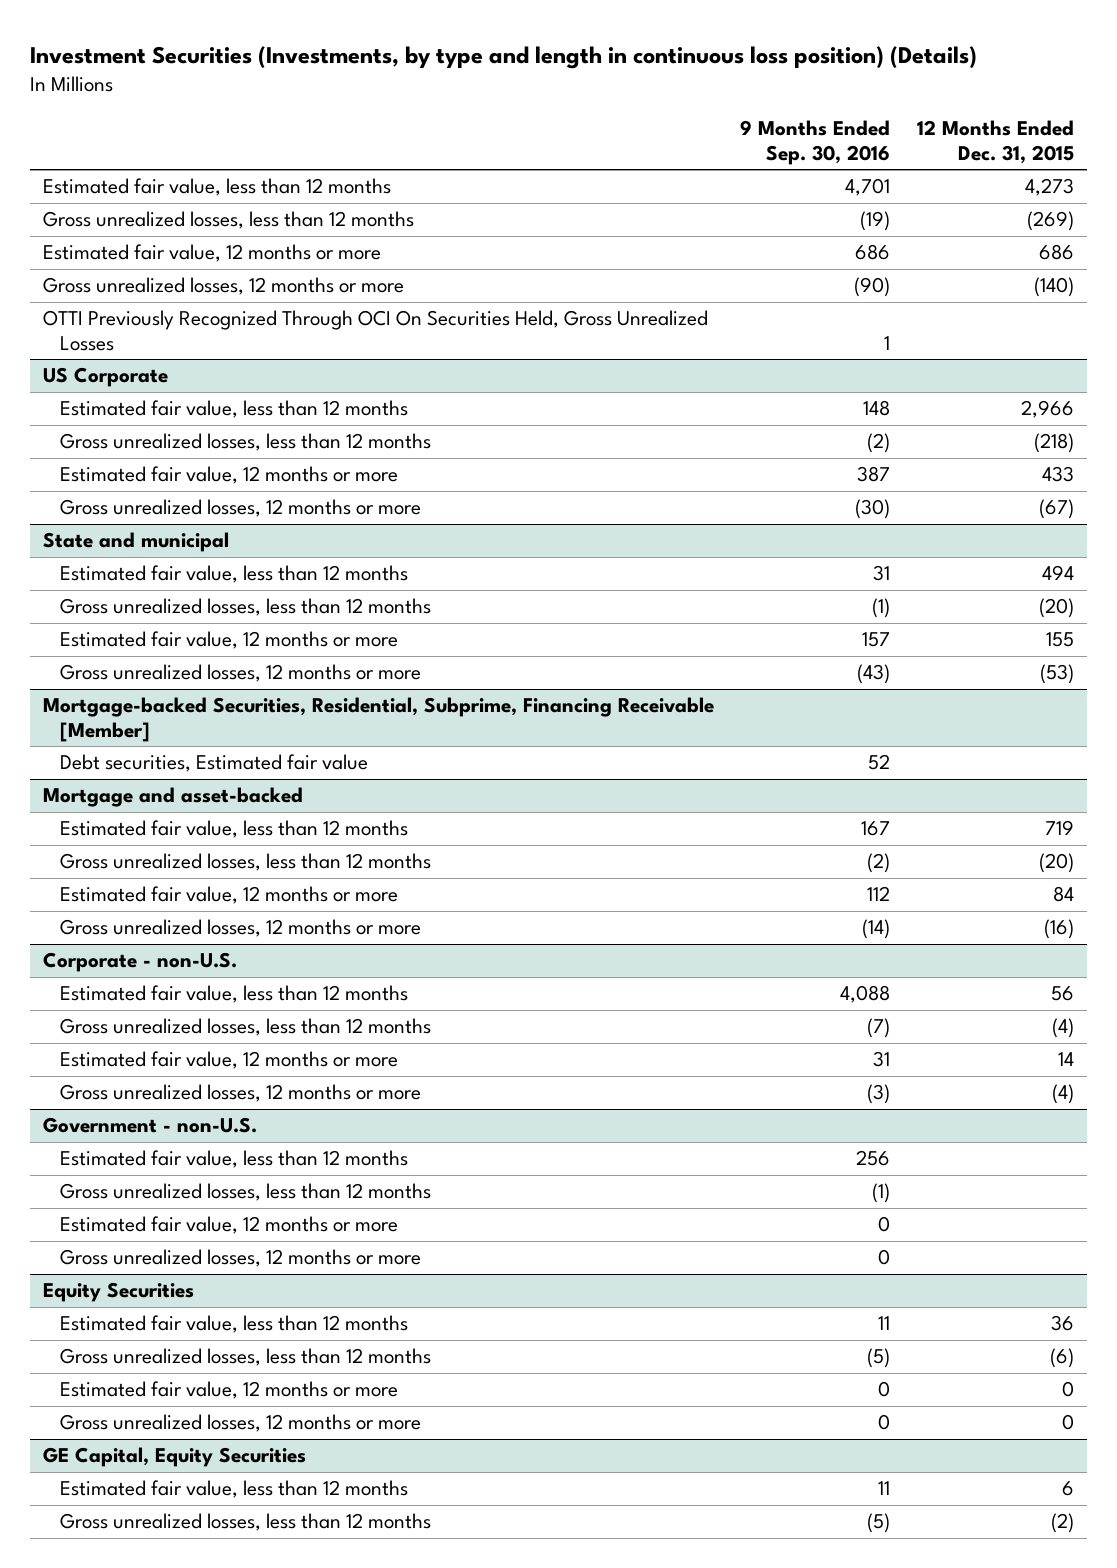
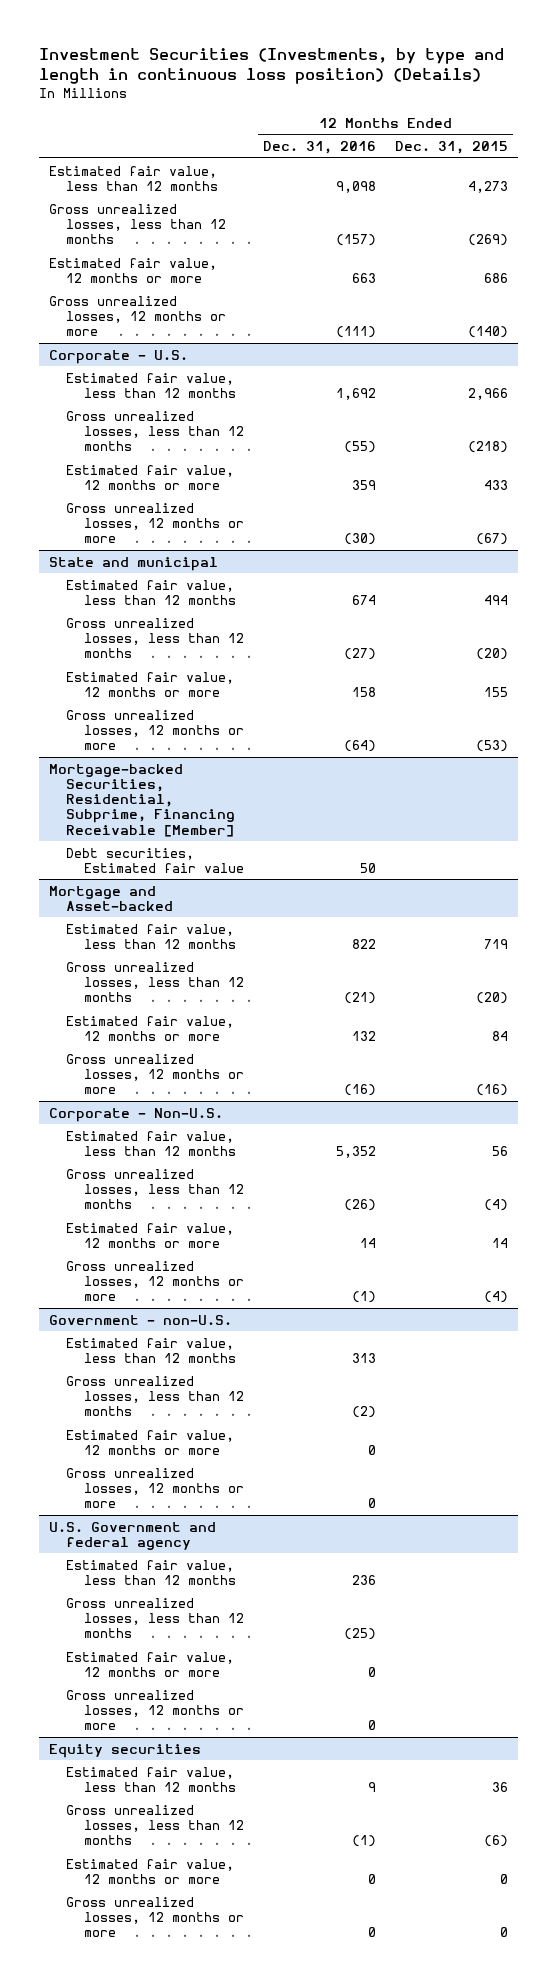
[740,120,891,166] 9 Months Ended Sep. 30, 2016 -> none
none -> [263,141,377,155] Dec. 31, 2016
[43,310,709,351] OTTI Previously Recognized Through OCI On Securities Held, Gross Unrealized Losses -> none
[43,367,169,388] US Corporate -> [49,349,189,364] Corporate - U.S.
[43,787,304,808] Mortgage and asset-backed -> [49,885,174,911] Mortgage and Asset-backed
[43,952,238,973] Corporate - non-U.S. -> [49,1107,224,1122] Corporate - Non-U.S.
none -> [49,1521,217,1550] U.S. Government and federal agency
none -> [66,1559,236,1585] Estimated fair value, less than 12 months
none -> [66,1597,244,1639] Gross unrealized losses, less than 12 months
none -> [66,1651,235,1677] Estimated fair value, 12 months or more
none -> [66,1689,244,1731] Gross unrealized losses, 12 months or more
[43,1282,195,1303] Equity Securities -> [49,1743,202,1758] Equity securities
[43,1447,307,1468] GE Capital, Equity Securities -> none
[59,1480,408,1499] Estimated fair value, less than 12 months -> none
[59,1513,431,1532] Gross unrealized losses, less than 12 months -> none

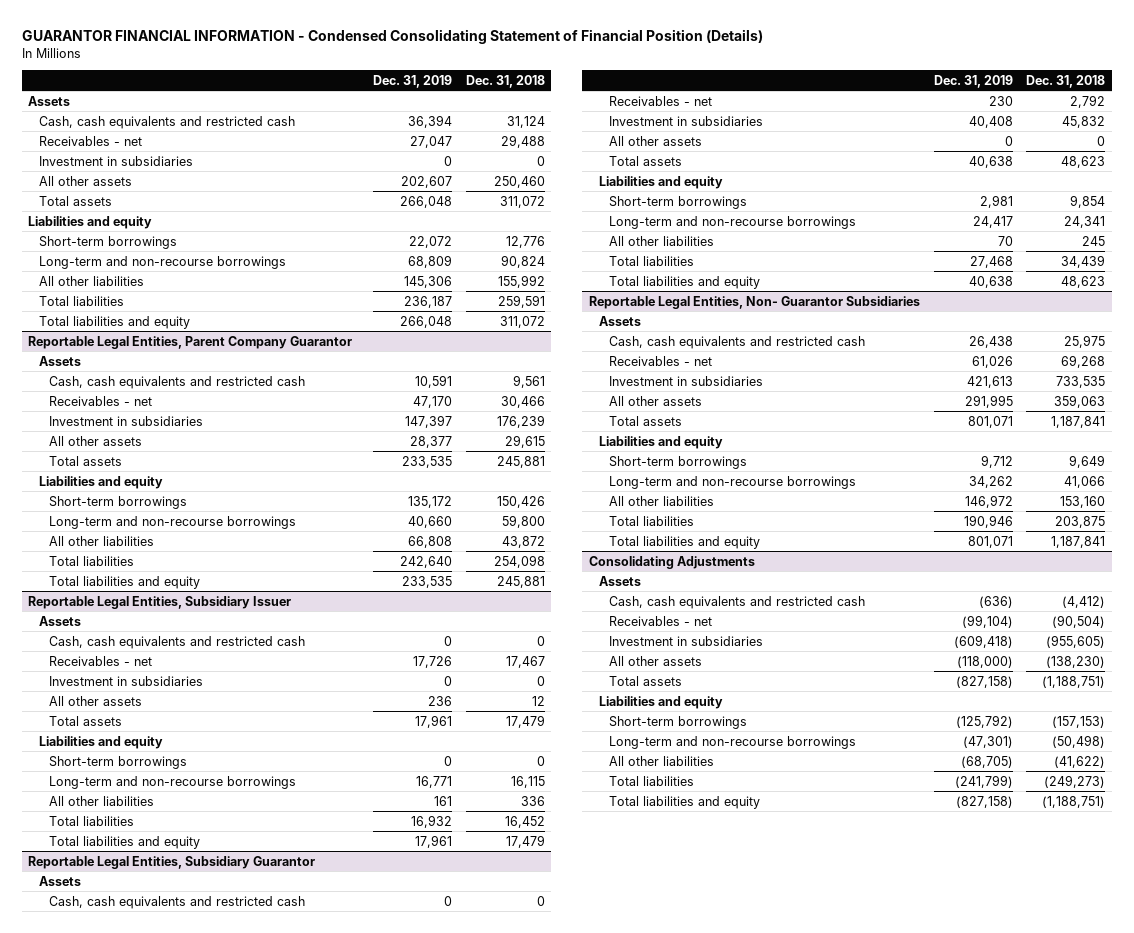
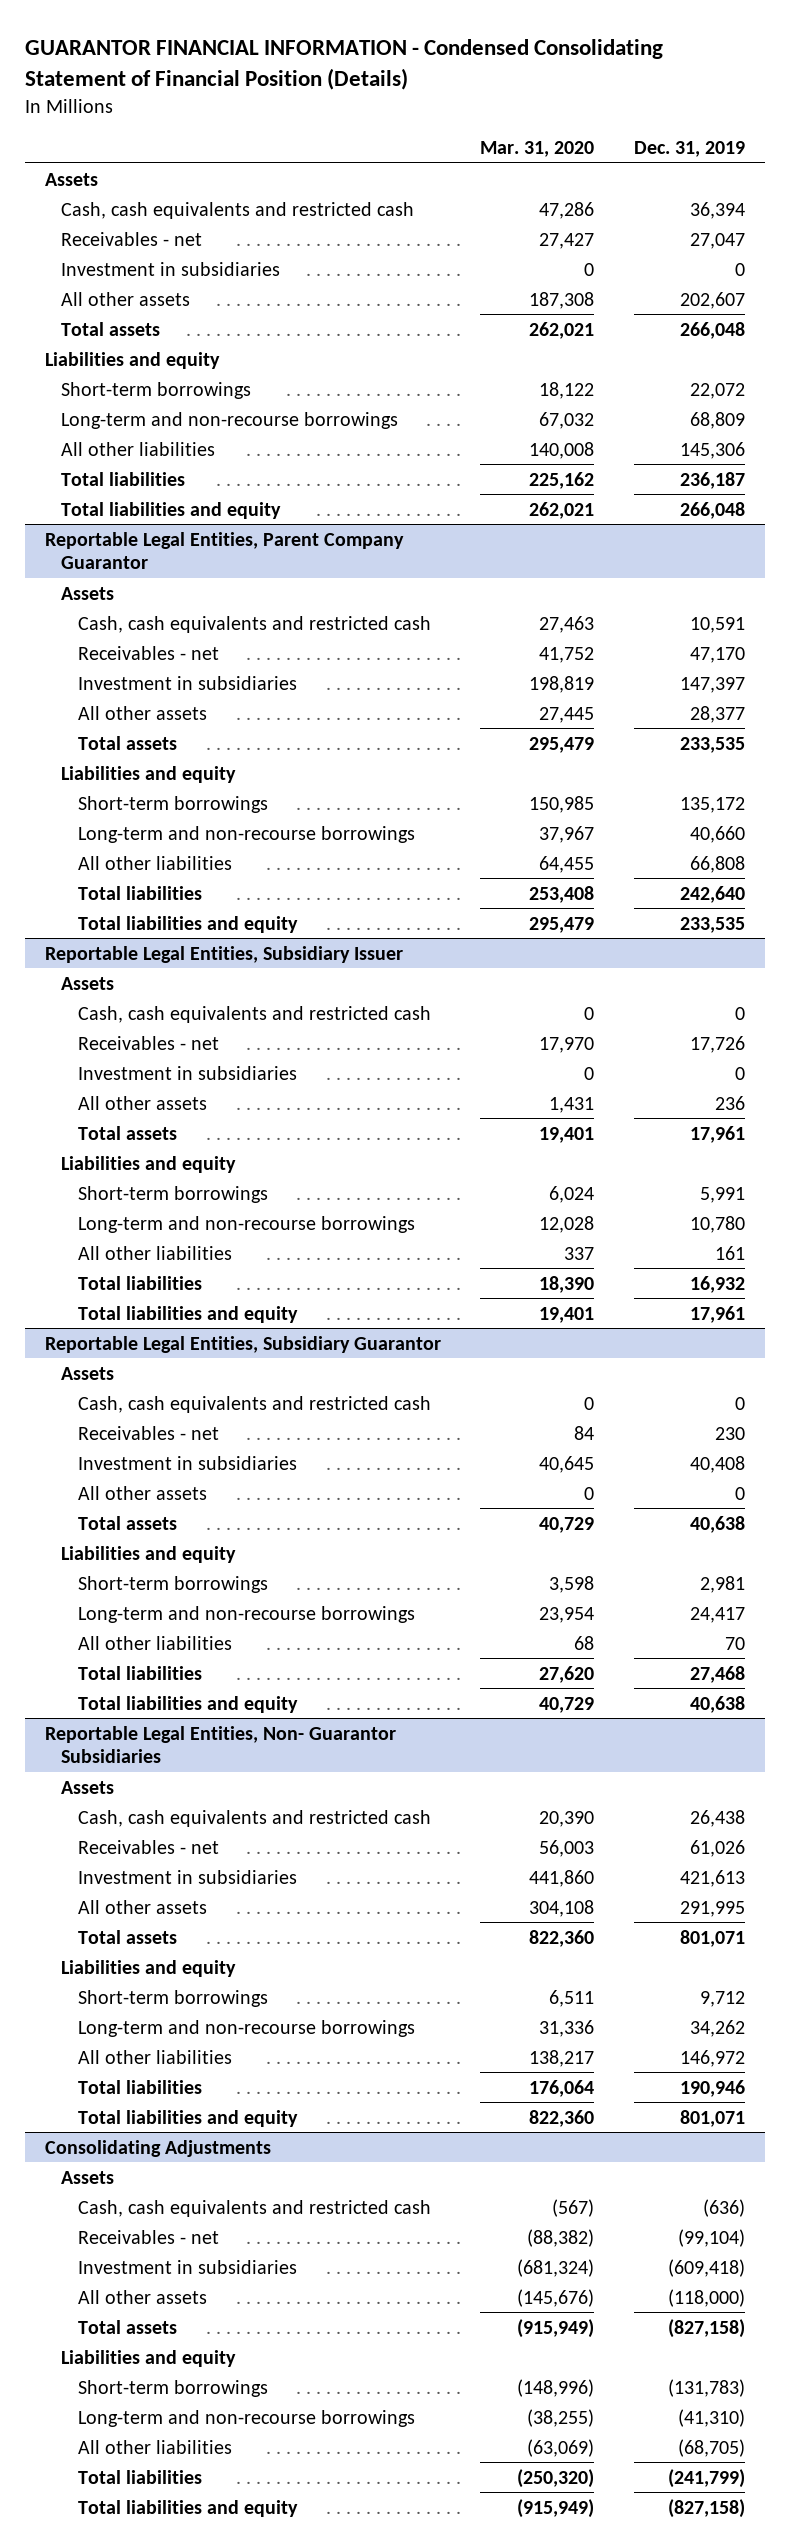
[465,74,545,88] Dec. 31, 2018 -> none
none -> [480,140,595,157] Mar. 31, 2020
[444,755,453,766] 0 -> [700,1186,746,1203] 5,991
[416,775,453,788] 16,771 -> [690,1215,746,1233] 10,780
[955,714,1013,728] (125,792) -> [668,2378,746,2397] (131,783)
[962,735,1013,748] (47,301) -> [678,2408,746,2427] (41,310)

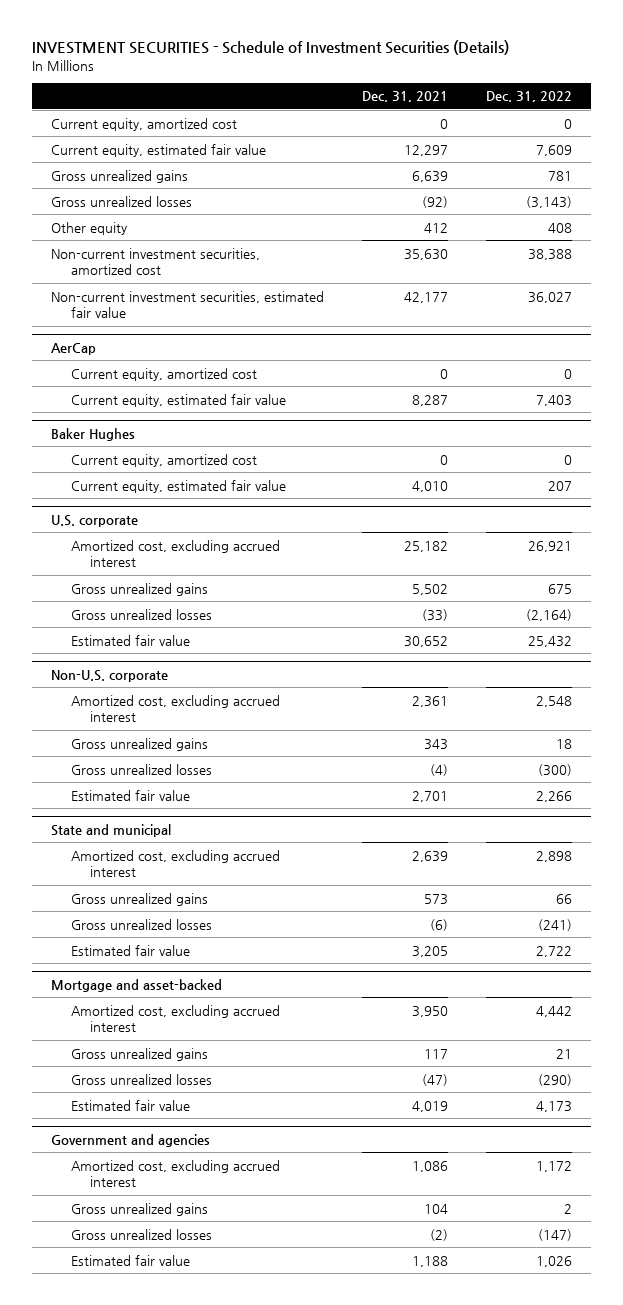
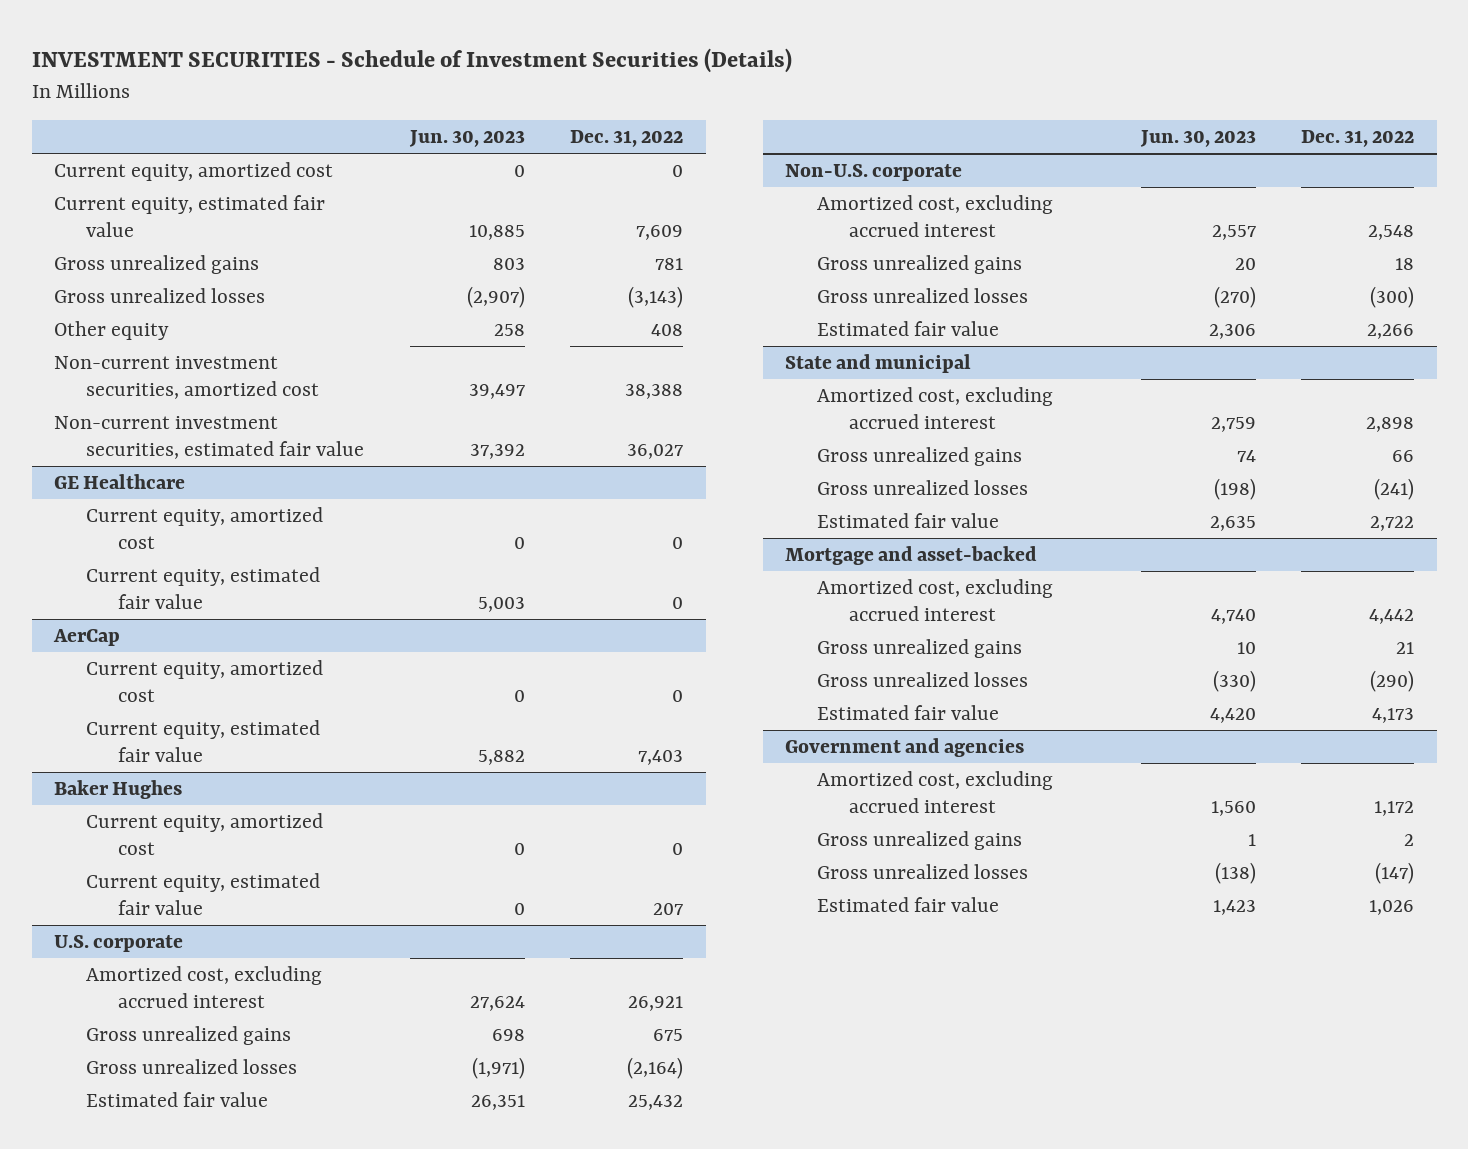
[362,91,449,103] Dec. 31, 2021 -> none
none -> [408,130,525,148] Jun. 30, 2023
none -> [54,474,186,490] GE Healthcare
none -> [86,507,324,550] Current equity, amortized cost
none -> [86,567,321,610] Current equity, estimated fair value

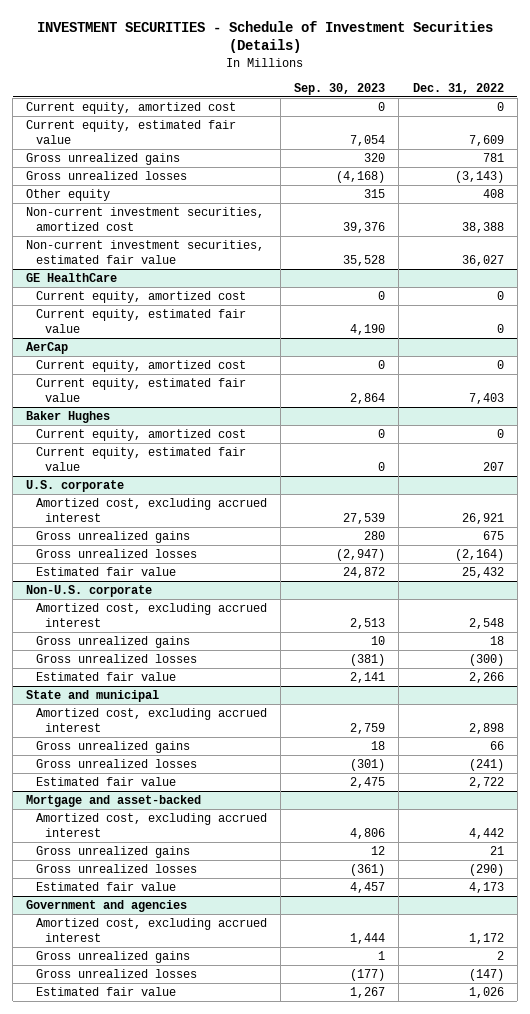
[408,130,525,148] Jun. 30, 2023 -> none
none -> [294,82,386,95] Sep. 30, 2023
[54,474,186,490] GE Healthcare -> [26,272,118,282] GE HealthCare

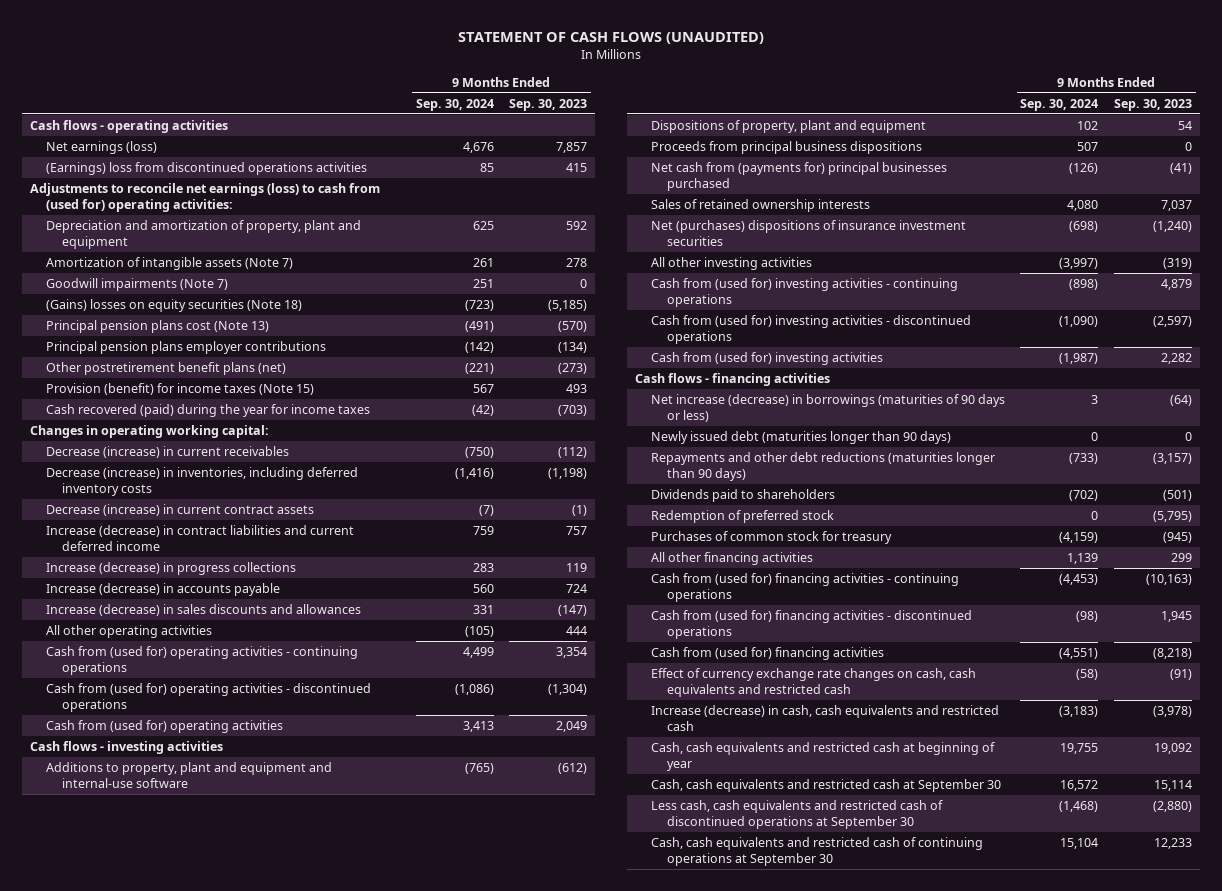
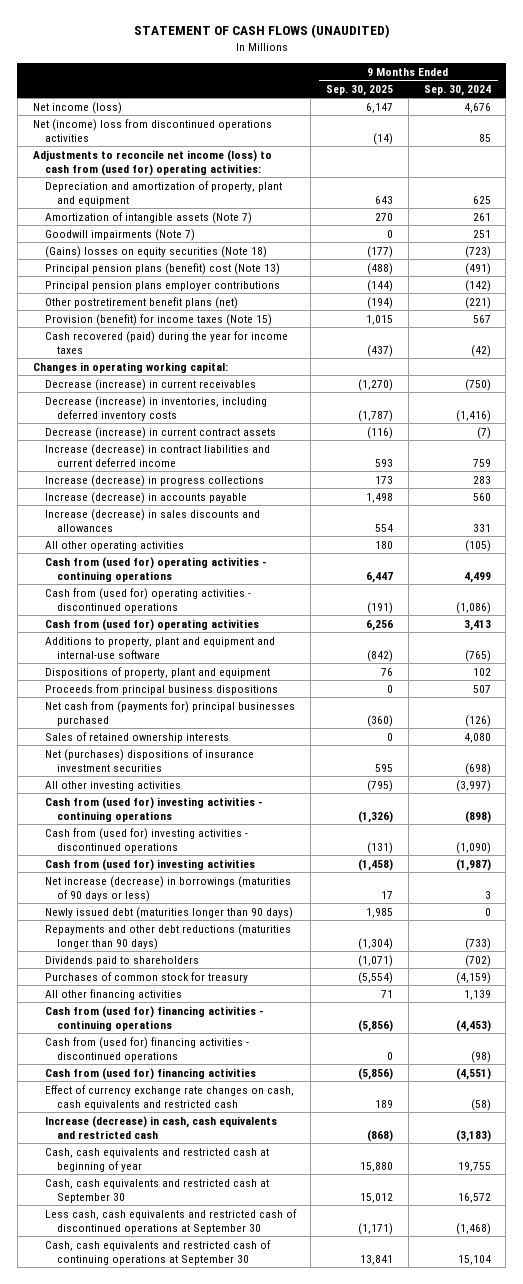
[509,98,588,111] Sep. 30, 2023 -> none
none -> [326,84,394,96] Sep. 30, 2025
[29,120,228,134] Cash flows - operating activities -> none
[46,141,158,155] Net earnings (loss) -> [32,101,122,114] Net income (loss)
[46,162,368,176] (Earnings) loss from discontinued operations activities -> [32,118,272,142] Net (income) loss from discontinued operations activities
[29,183,380,213] Adjustments to reconcile net earnings (loss) to cash from (used for) operating activities: -> [32,149,272,176] Adjustments to reconcile net income (loss) to cash from (used for) operating activities:
[46,320,270,334] Principal pension plans cost (Note 13) -> [44,262,280,275] Principal pension plans (benefit) cost (Note 13)
[29,741,223,755] Cash flows - investing activities -> none
[634,373,830,387] Cash flows - financing activities -> none
[650,510,834,524] Redemption of preferred stock -> none

